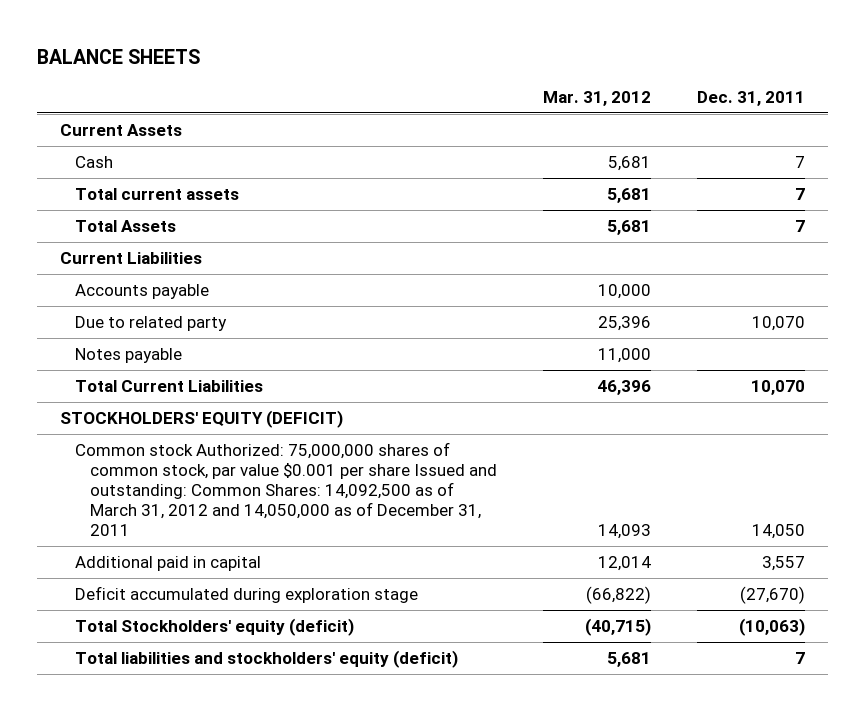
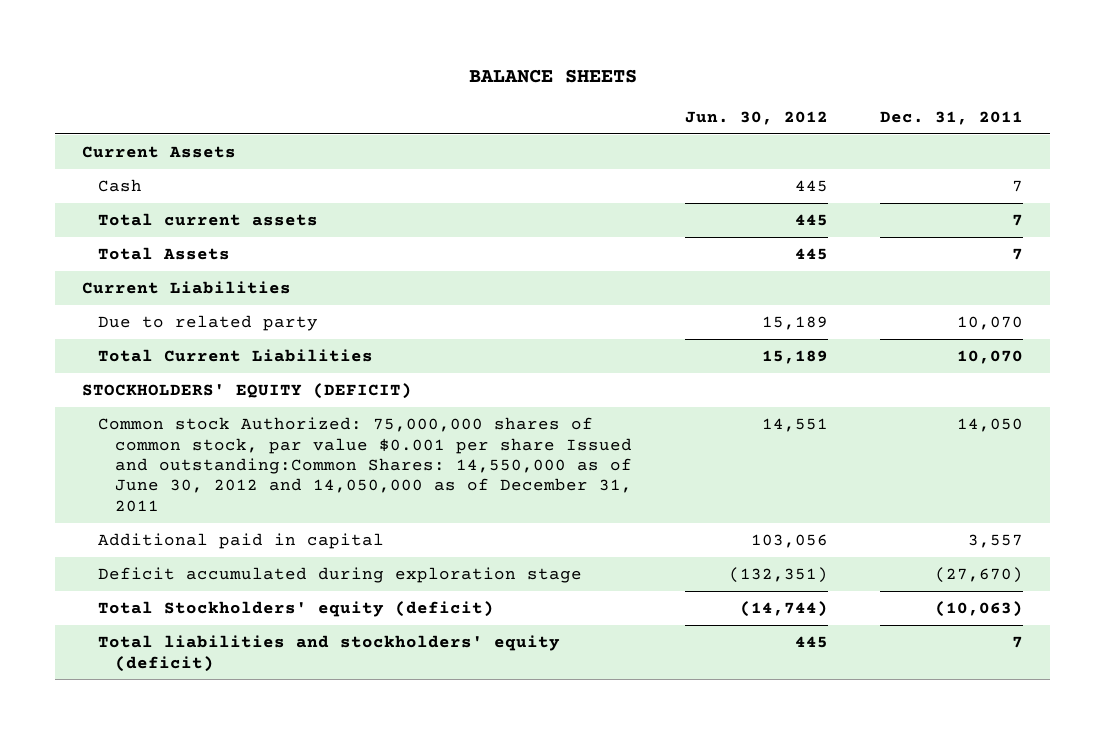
[542,91,651,107] Mar. 31, 2012 -> none
none -> [684,111,828,126] Jun. 30, 2012
[74,284,209,300] Accounts payable -> none
[74,348,182,364] Notes payable -> none
[74,442,497,537] Common stock Authorized: 75,000,000 shares of common stock, par value $0.001 per share Issued and outstanding: Common Shares: 14,092,500 as of March 31, 2012 and 14,050,000 as of December 31, 2011 -> [98,417,632,512] Common stock Authorized: 75,000,000 shares of common stock, par value $0.001 per share Issued and outstanding:Common Shares: 14,550,000 as of June 30, 2012 and 14,050,000 as of December 31, 2011

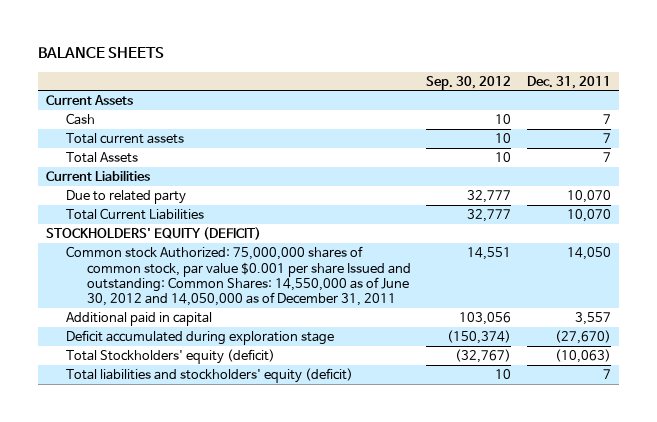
[684,111,828,126] Jun. 30, 2012 -> none
none -> [426,75,512,90] Sep. 30, 2012
[98,417,632,512] Common stock Authorized: 75,000,000 shares of common stock, par value $0.001 per share Issued and outstanding:Common Shares: 14,550,000 as of June 30, 2012 and 14,050,000 as of December 31, 2011 -> [66,246,411,307] Common stock Authorized: 75,000,000 shares of common stock, par value $0.001 per share Issued and outstanding: Common Shares: 14,550,000 as of June 30, 2012 and 14,050,000 as of December 31, 2011

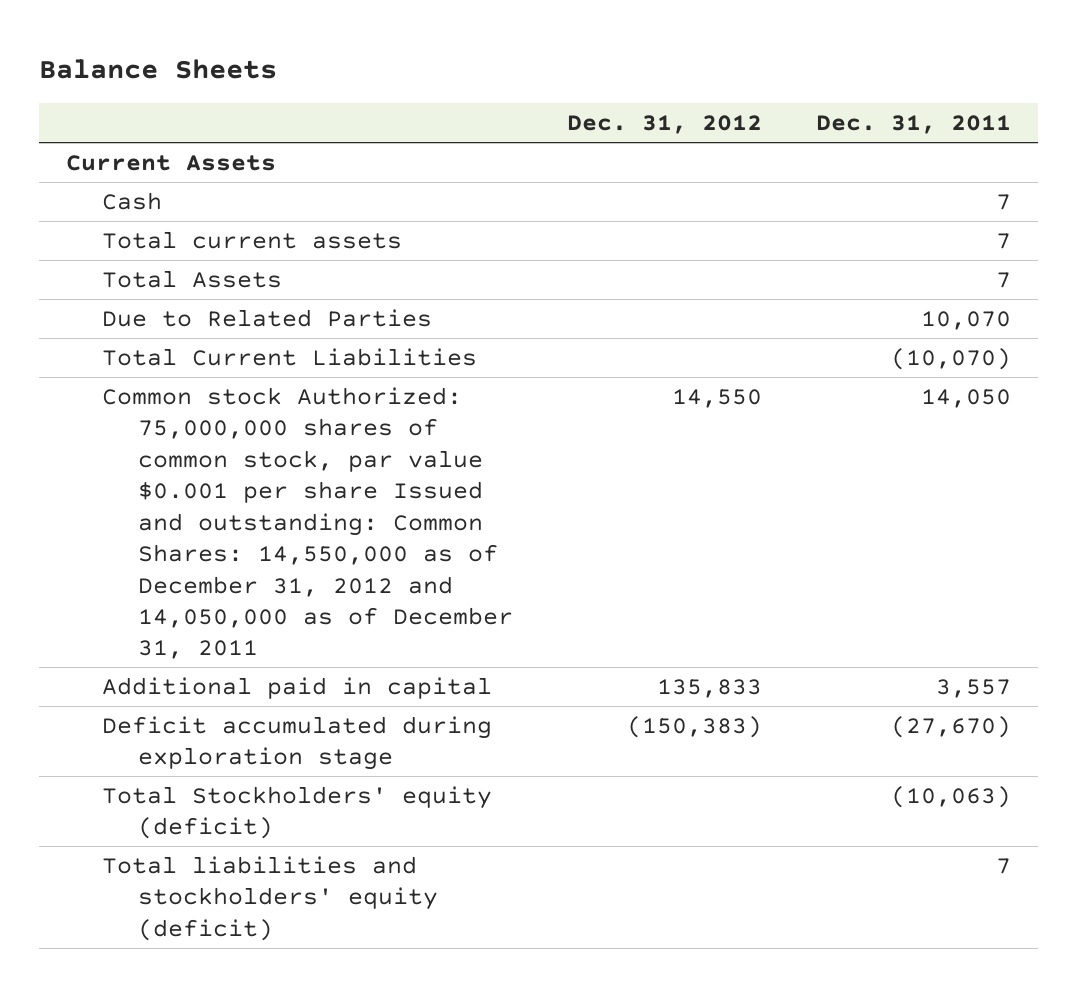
[38,47,165,59] BALANCE SHEETS -> [39,59,278,80] Balance Sheets
[426,75,512,90] Sep. 30, 2012 -> none
none -> [567,115,763,135] Dec. 31, 2012
[45,170,150,182] Current Liabilities -> none
[45,227,261,241] STOCKHOLDERS' EQUITY (DEFICIT) -> none
[66,190,187,205] Due to related party -> [102,308,433,327] Due to Related Parties
[567,209,612,223] 10,070 -> [890,347,1011,370] (10,070)
[66,246,411,307] Common stock Authorized: 75,000,000 shares of common stock, par value $0.001 per share Issued and outstanding: Common Shares: 14,550,000 as of June 30, 2012 and 14,050,000 as of December 31, 2011 -> [102,386,514,660] Common stock Authorized: 75,000,000 shares of common stock, par value $0.001 per share Issued and outstanding: Common Shares: 14,550,000 as of December 31, 2012 and 14,050,000 as of December 31, 2011

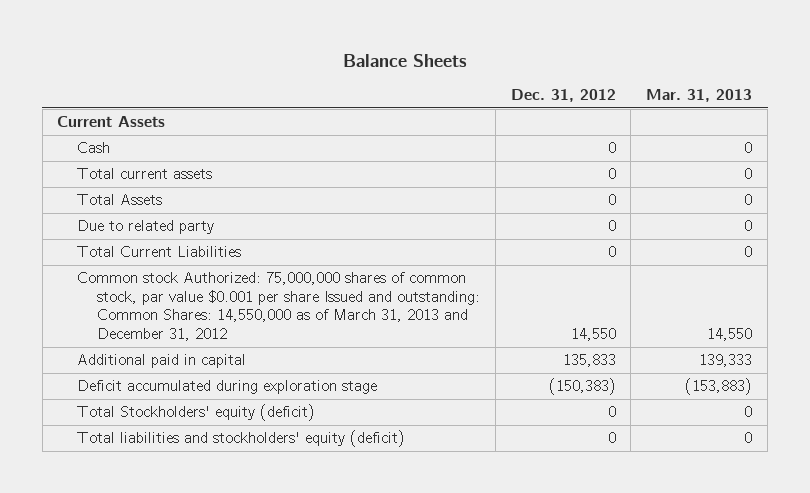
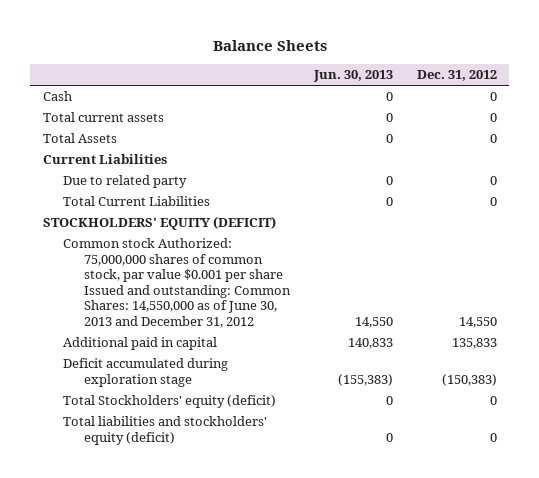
[646,89,753,103] Mar. 31, 2013 -> none
none -> [312,70,393,83] Jun. 30, 2013
[57,116,166,128] Current Assets -> none
none -> [42,154,167,165] Current Liabilities
none -> [42,216,276,231] STOCKHOLDERS' EQUITY (DEFICIT)
[77,272,481,342] Common stock Authorized: 75,000,000 shares of common stock, par value $0.001 per share Issued and outstanding: Common Shares: 14,550,000 as of March 31, 2013 and December 31, 2012 -> [63,238,291,328] Common stock Authorized: 75,000,000 shares of common stock, par value $0.001 per share Issued and outstanding: Common Shares: 14,550,000 as of June 30, 2013 and December 31, 2012

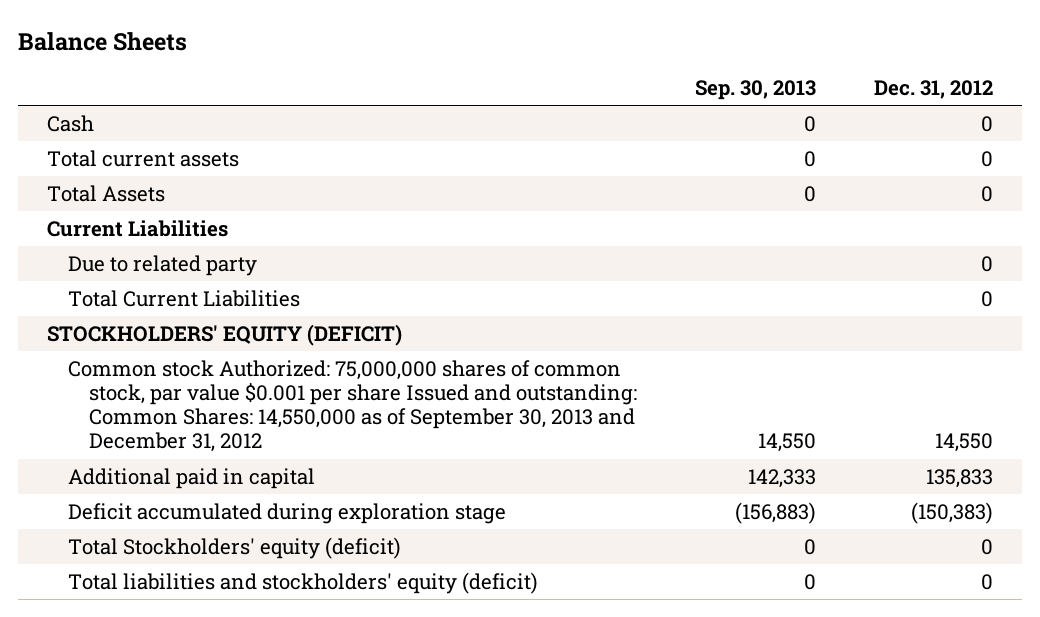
[312,70,393,83] Jun. 30, 2013 -> none
none -> [694,79,816,100] Sep. 30, 2013
[63,238,291,328] Common stock Authorized: 75,000,000 shares of common stock, par value $0.001 per share Issued and outstanding: Common Shares: 14,550,000 as of June 30, 2013 and December 31, 2012 -> [67,360,637,453] Common stock Authorized: 75,000,000 shares of common stock, par value $0.001 per share Issued and outstanding: Common Shares: 14,550,000 as of September 30, 2013 and December 31, 2012

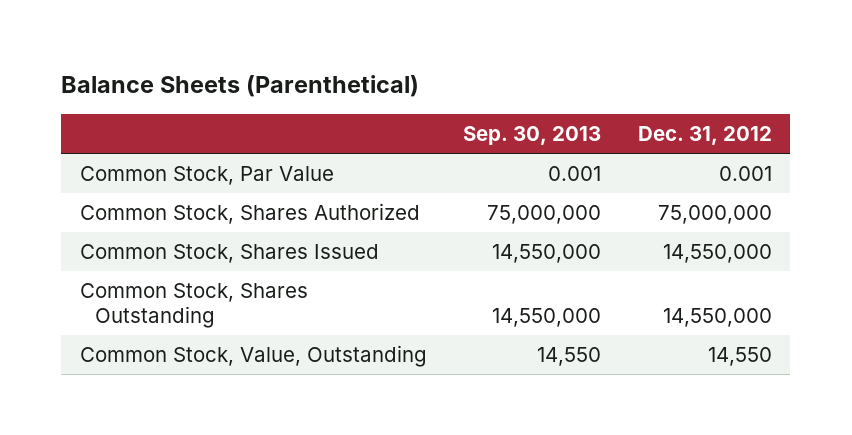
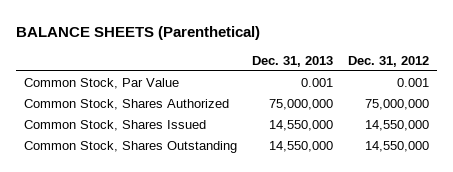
[61,75,420,98] Balance Sheets (Parenthetical) -> [16,25,261,40] BALANCE SHEETS (Parenthetical)
[463,125,602,145] Sep. 30, 2013 -> none
none -> [252,55,334,67] Dec. 31, 2013
[79,345,427,368] Common Stock, Value, Outstanding -> none

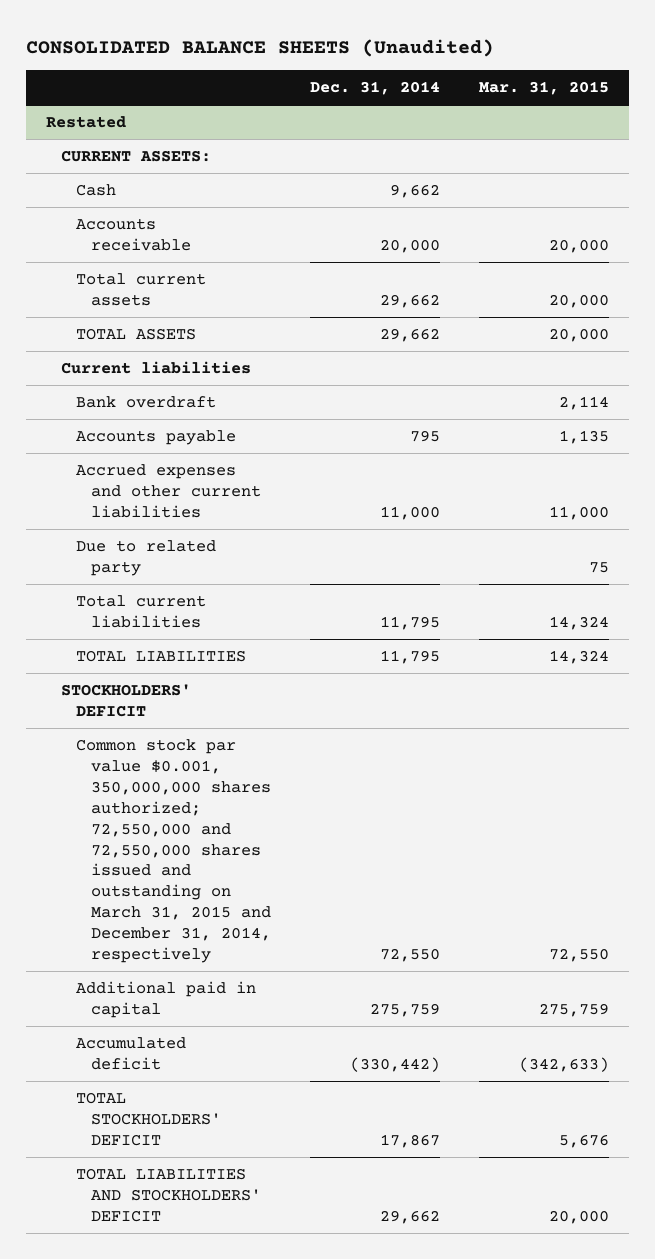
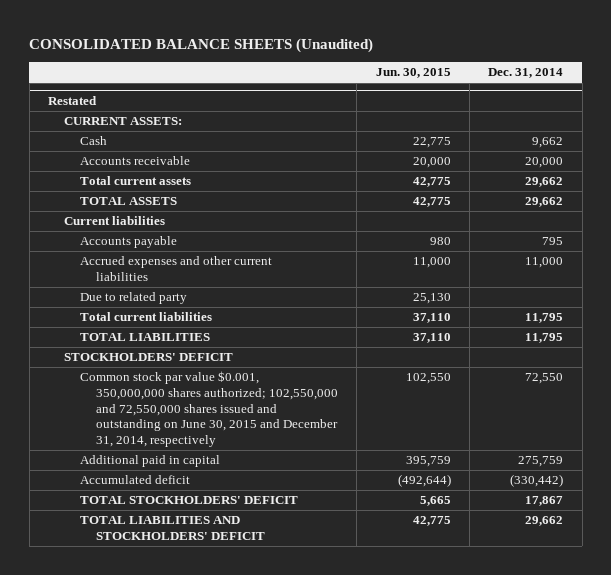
[479,81,610,96] Mar. 31, 2015 -> none
none -> [375,68,451,79] Jun. 30, 2015
[75,395,216,408] Bank overdraft -> none
[75,738,271,964] Common stock par value $0.001, 350,000,000 shares authorized; 72,550,000 and 72,550,000 shares issued and outstanding on March 31, 2015 and December 31, 2014, respectively -> [80,371,339,448] Common stock par value $0.001, 350,000,000 shares authorized; 102,550,000 and 72,550,000 shares issued and outstanding on June 30, 2015 and December 31, 2014, respectively

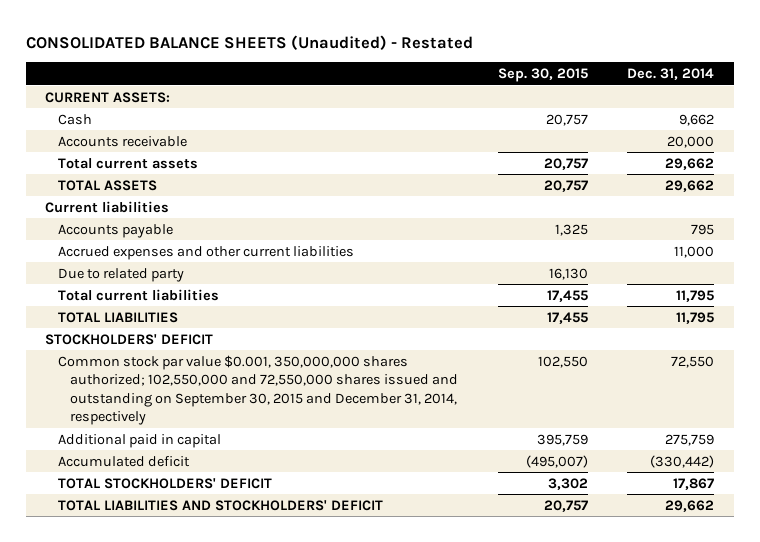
[29,38,374,54] CONSOLIDATED BALANCE SHEETS (Unaudited) -> [25,34,473,50] CONSOLIDATED BALANCE SHEETS (Unaudited) - Restated
[375,68,451,79] Jun. 30, 2015 -> none
none -> [497,68,588,83] Sep. 30, 2015
[47,96,97,106] Restated -> none
[80,371,339,448] Common stock par value $0.001, 350,000,000 shares authorized; 102,550,000 and 72,550,000 shares issued and outstanding on June 30, 2015 and December 31, 2014, respectively -> [57,354,459,425] Common stock par value $0.001, 350,000,000 shares authorized; 102,550,000 and 72,550,000 shares issued and outstanding on September 30, 2015 and December 31, 2014, respectively

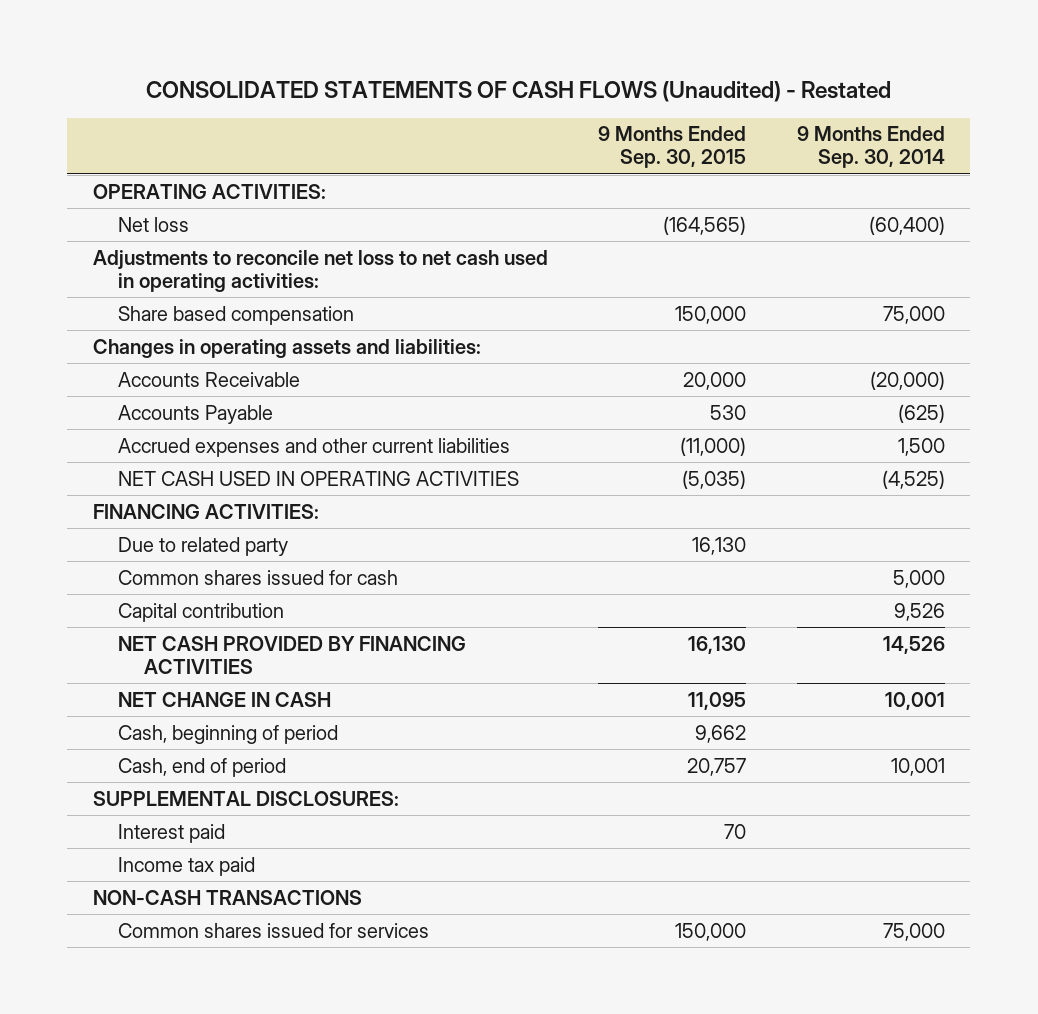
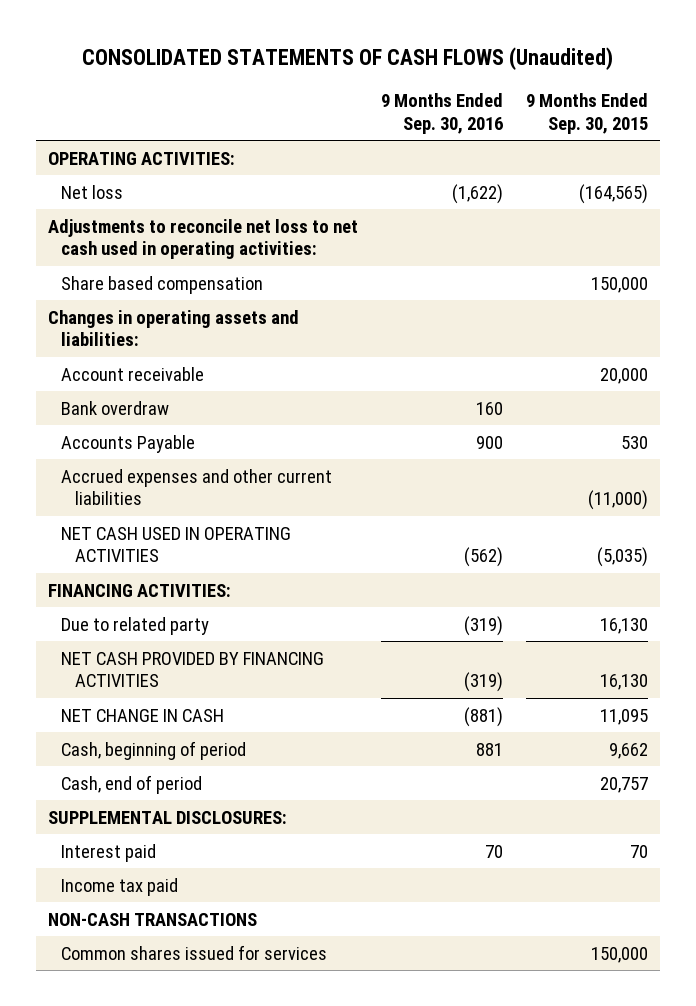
[145,81,891,103] CONSOLIDATED STATEMENTS OF CASH FLOWS (Unaudited) - Restated -> [81,46,613,70] CONSOLIDATED STATEMENTS OF CASH FLOWS (Unaudited)
[796,126,945,169] 9 Months Ended Sep. 30, 2014 -> none
none -> [380,93,503,134] 9 Months Ended Sep. 30, 2016
[118,371,301,387] Accounts Receivable -> [61,366,205,381] Account receivable
none -> [61,400,170,415] Bank overdraw
[118,569,399,585] Common shares issued for cash -> none
[118,602,285,622] Capital contribution -> none

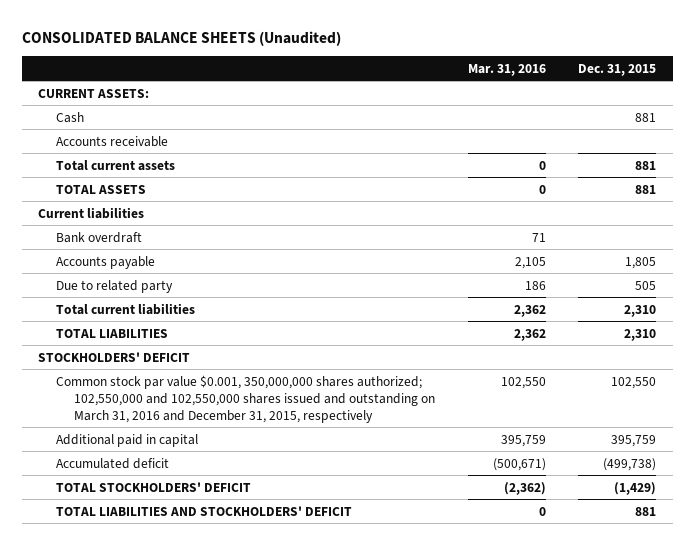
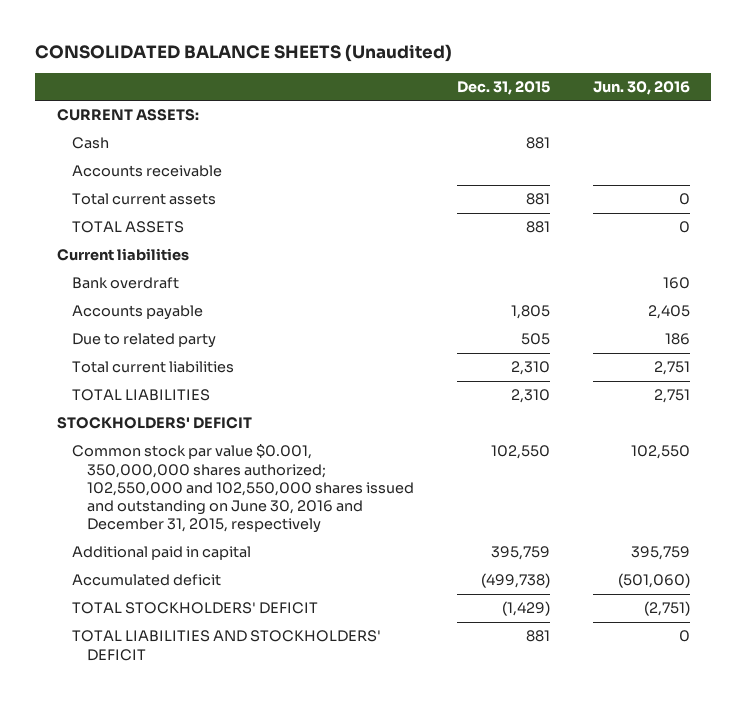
[467,63,546,76] Mar. 31, 2016 -> none
none -> [592,80,690,95] Jun. 30, 2016
[56,374,435,423] Common stock par value $0.001, 350,000,000 shares authorized; 102,550,000 and 102,550,000 shares issued and outstanding on March 31, 2016 and December 31, 2015, respectively -> [71,444,415,534] Common stock par value $0.001, 350,000,000 shares authorized; 102,550,000 and 102,550,000 shares issued and outstanding on June 30, 2016 and December 31, 2015, respectively

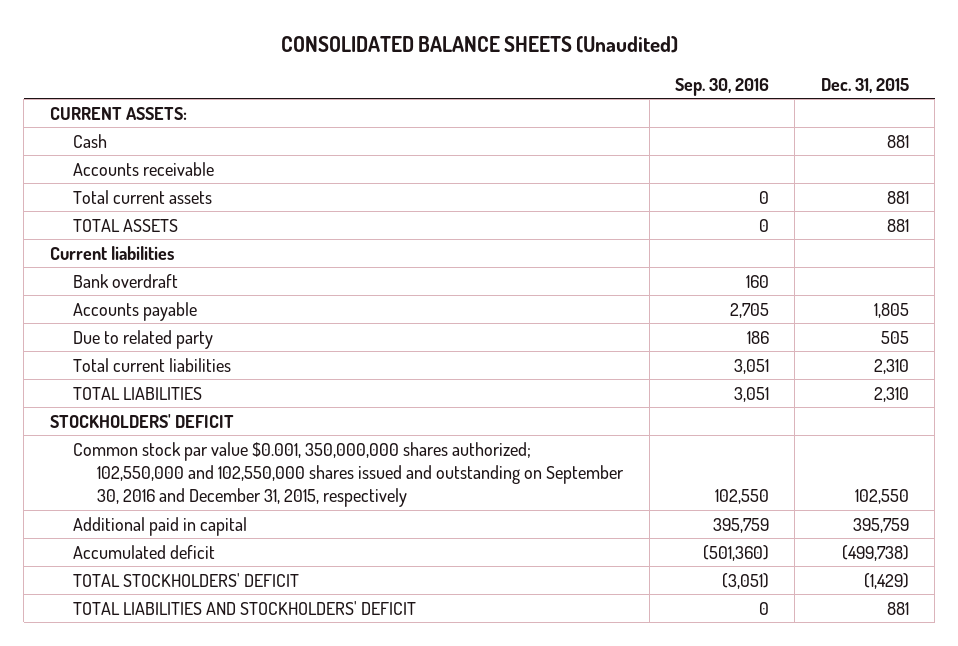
[592,80,690,95] Jun. 30, 2016 -> none
none -> [675,77,770,96] Sep. 30, 2016
[71,444,415,534] Common stock par value $0.001, 350,000,000 shares authorized; 102,550,000 and 102,550,000 shares issued and outstanding on June 30, 2016 and December 31, 2015, respectively -> [73,441,625,508] Common stock par value $0.001, 350,000,000 shares authorized; 102,550,000 and 102,550,000 shares issued and outstanding on September 30, 2016 and December 31, 2015, respectively

